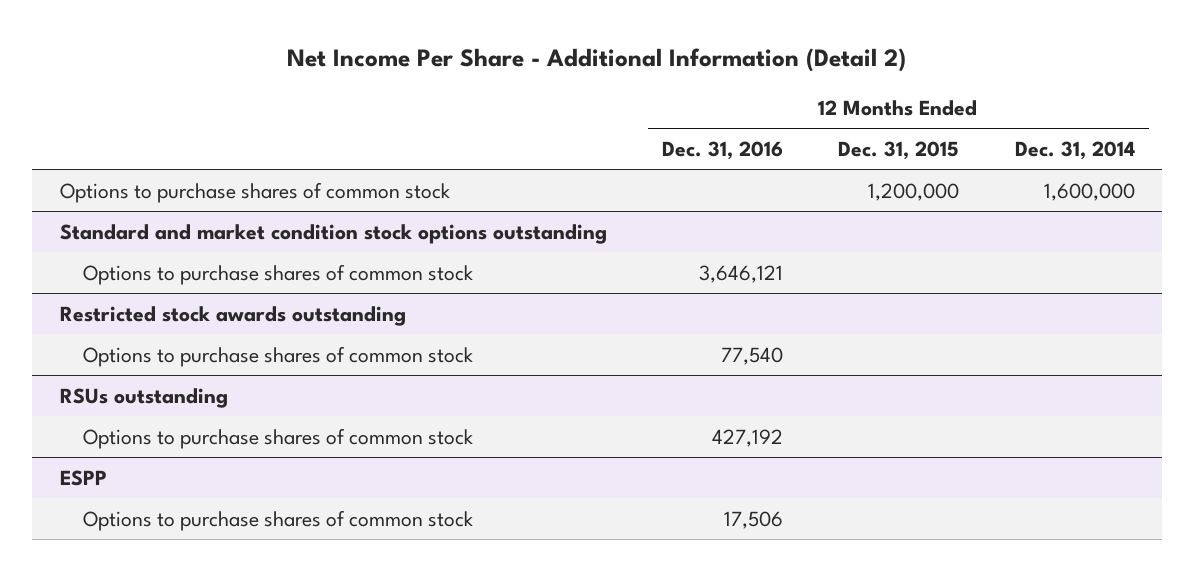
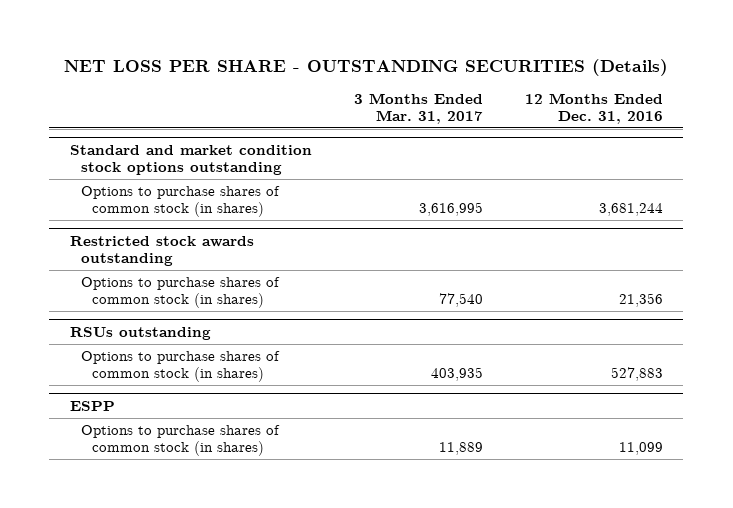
[287,47,907,72] Net Income Per Share - Additional Information (Detail 2) -> [64,58,669,76] NET LOSS PER SHARE - OUTSTANDING SECURITIES (Details)
[838,140,960,160] Dec. 31, 2015 -> none
[1014,140,1135,160] Dec. 31, 2014 -> none
none -> [353,92,483,124] 3 Months Ended Mar. 31, 2017
[59,181,450,203] Options to purchase shares of common stock -> none
[83,263,474,285] Options to purchase shares of common stock -> [81,186,281,218] Options to purchase shares of common stock (in shares)
[699,264,784,283] 3,646,121 -> [598,203,663,217] 3,681,244
[83,345,474,367] Options to purchase shares of common stock -> [81,277,281,309] Options to purchase shares of common stock (in shares)
[721,346,784,365] 77,540 -> [618,293,663,308] 21,356
[83,427,474,449] Options to purchase shares of common stock -> [81,351,281,383] Options to purchase shares of common stock (in shares)
[712,428,784,447] 427,192 -> [610,367,663,382] 527,883
[83,509,474,531] Options to purchase shares of common stock -> [81,425,281,457] Options to purchase shares of common stock (in shares)
[724,510,784,529] 17,506 -> [618,442,663,456] 11,099

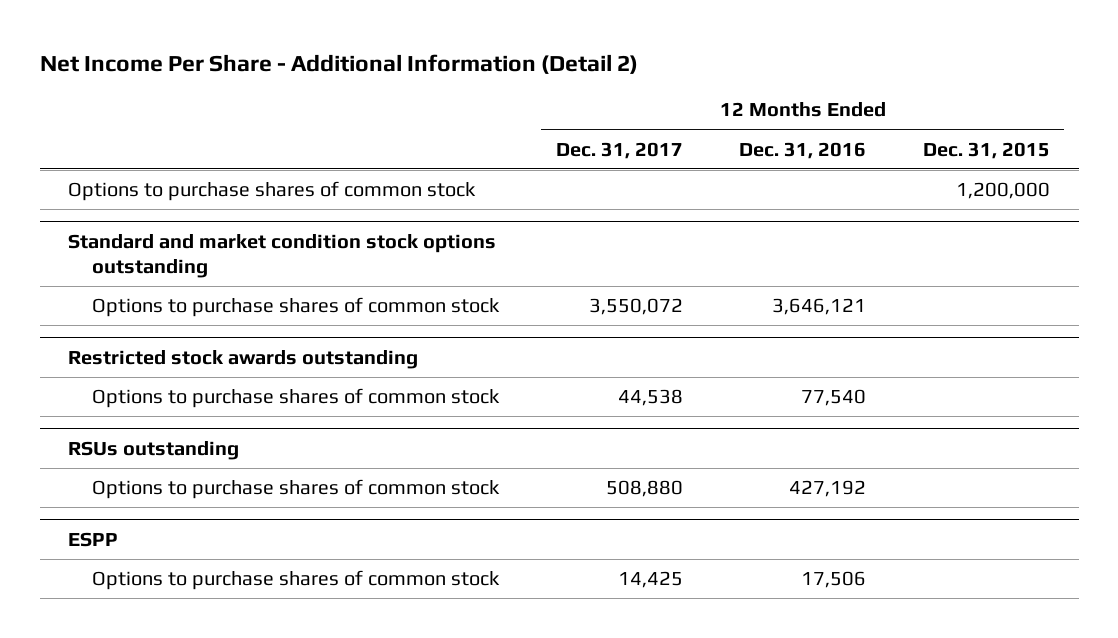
[64,58,669,76] NET LOSS PER SHARE - OUTSTANDING SECURITIES (Details) -> [39,53,638,74] Net Income Per Share - Additional Information (Detail 2)
[353,92,483,124] 3 Months Ended Mar. 31, 2017 -> none
none -> [555,141,683,159] Dec. 31, 2017
none -> [923,141,1051,159] Dec. 31, 2015
none -> [68,181,477,202] Options to purchase shares of common stock
[81,186,281,218] Options to purchase shares of common stock (in shares) -> [91,297,500,318] Options to purchase shares of common stock
[598,203,663,217] 3,681,244 -> [772,298,867,316] 3,646,121
[81,277,281,309] Options to purchase shares of common stock (in shares) -> [91,388,500,409] Options to purchase shares of common stock
[618,293,663,308] 21,356 -> [801,389,867,407] 77,540
[81,351,281,383] Options to purchase shares of common stock (in shares) -> [91,479,500,500] Options to purchase shares of common stock
[610,367,663,382] 527,883 -> [789,480,867,498] 427,192
[81,425,281,457] Options to purchase shares of common stock (in shares) -> [91,570,500,591] Options to purchase shares of common stock
[618,442,663,456] 11,099 -> [801,571,867,589] 17,506

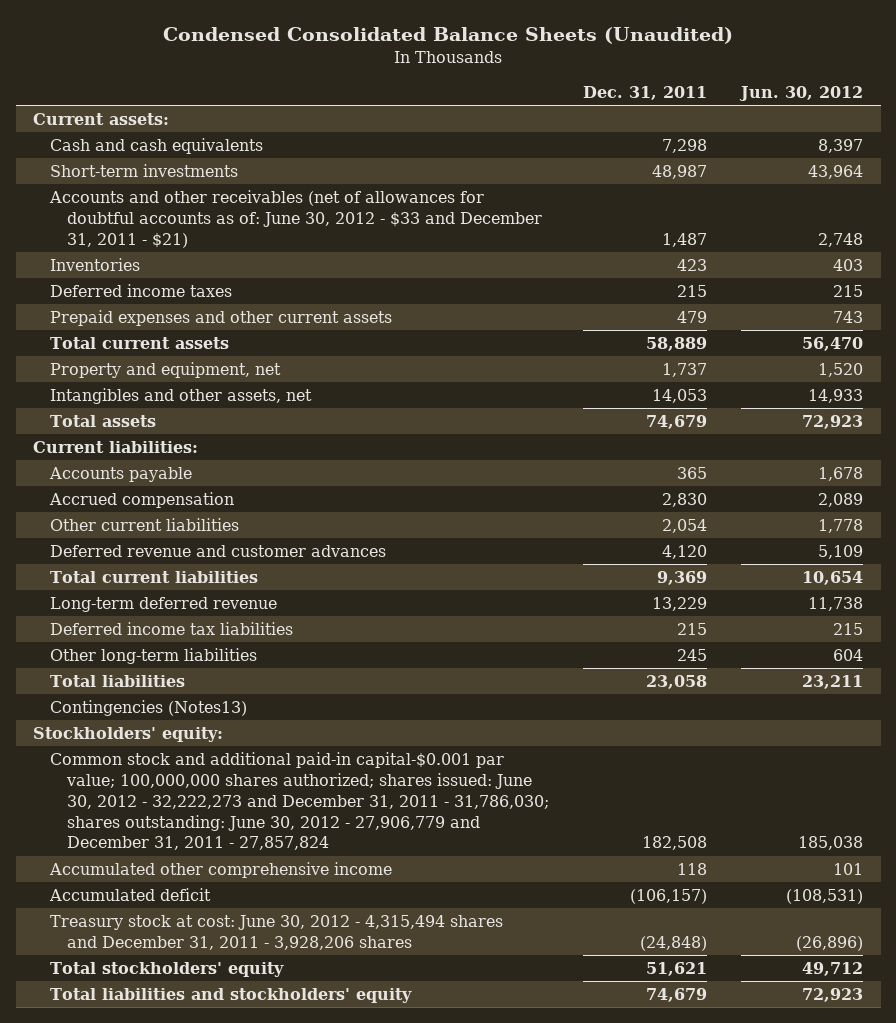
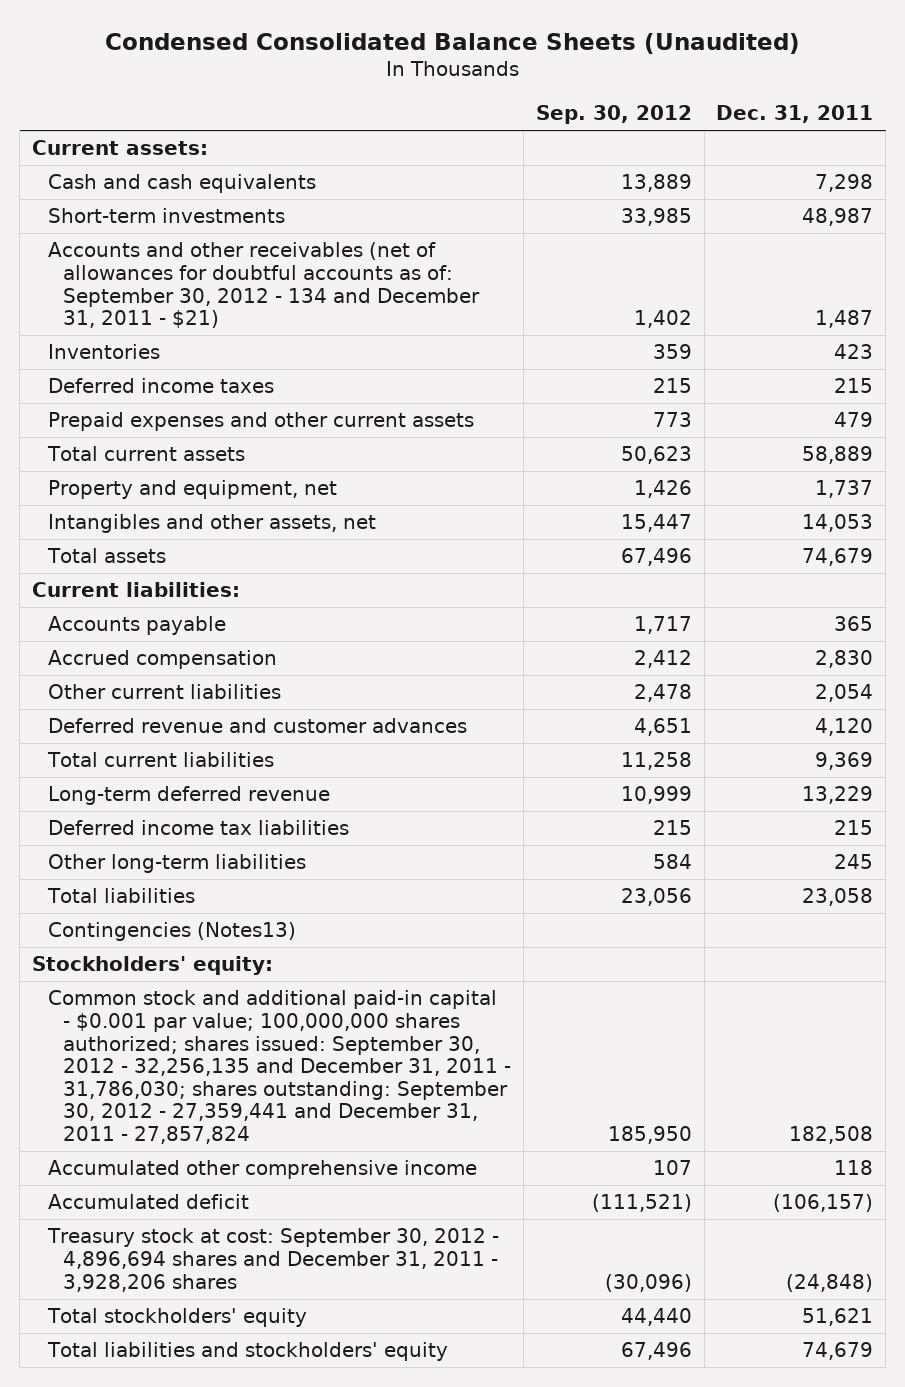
[739,85,864,101] Jun. 30, 2012 -> none
none -> [535,104,692,124] Sep. 30, 2012
[48,190,542,248] Accounts and other receivables (net of allowances for doubtful accounts as of: June 30, 2012 - $33 and December 31, 2011 - $21) -> [47,242,481,329] Accounts and other receivables (net of allowances for doubtful accounts as of: September 30, 2012 - 134 and December 31, 2011 - $21)
[49,752,549,851] Common stock and additional paid-in capital-$0.001 par value; 100,000,000 shares authorized; shares issued: June 30, 2012 - 32,222,273 and December 31, 2011 - 31,786,030; shares outstanding: June 30, 2012 - 27,906,779 and December 31, 2011 - 27,857,824 -> [47,990,512,1144] Common stock and additional paid-in capital - $0.001 par value; 100,000,000 shares authorized; shares issued: September 30, 2012 - 32,256,135 and December 31, 2011 - 31,786,030; shares outstanding: September 30, 2012 - 27,359,441 and December 31, 2011 - 27,857,824
[49,915,503,950] Treasury stock at cost: June 30, 2012 - 4,315,494 shares and December 31, 2011 - 3,928,206 shares -> [46,1228,499,1292] Treasury stock at cost: September 30, 2012 - 4,896,694 shares and December 31, 2011 - 3,928,206 shares

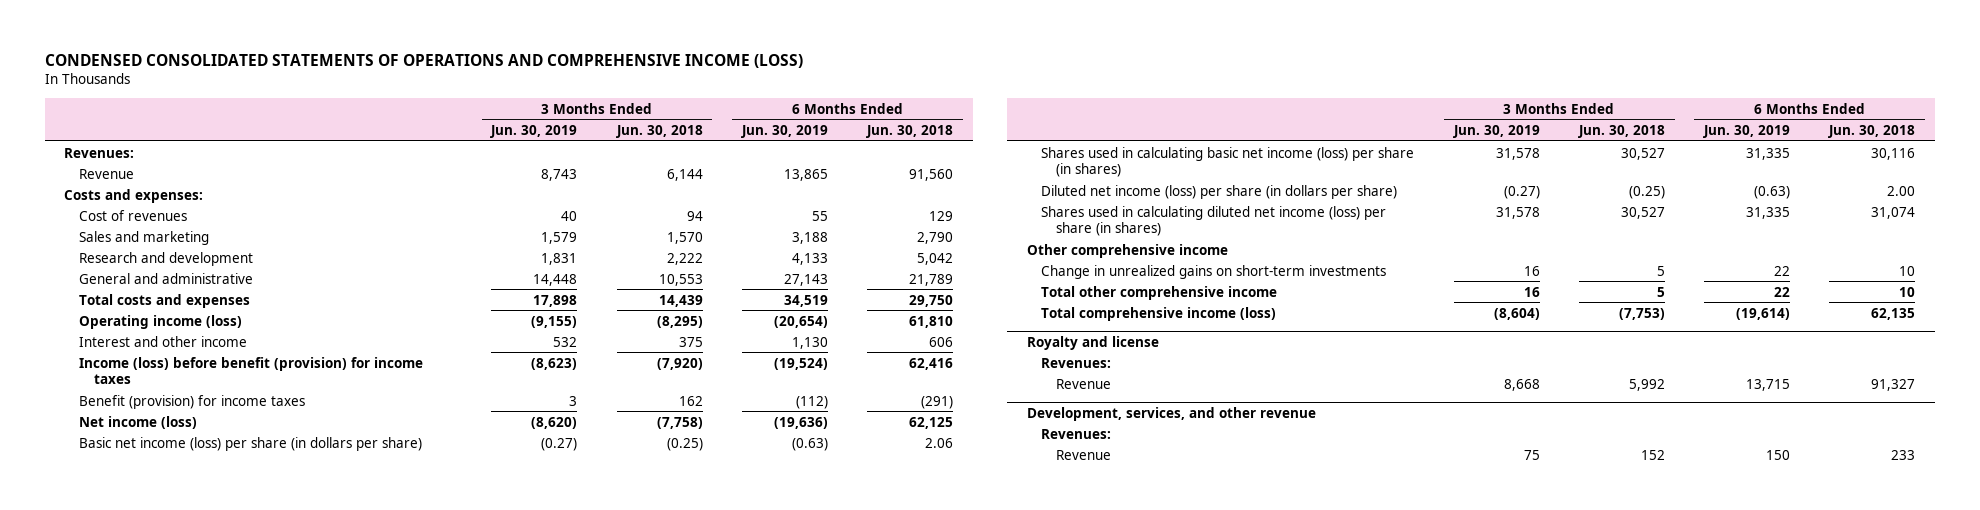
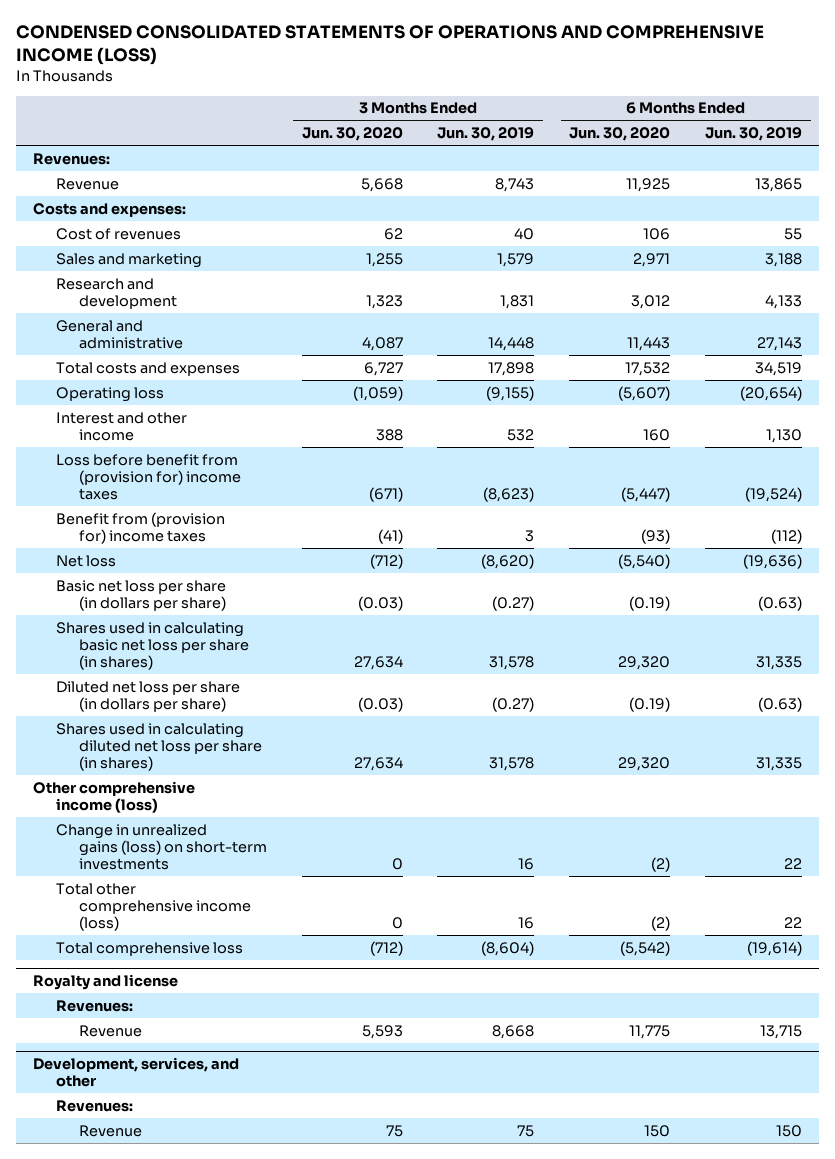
[615,125,703,139] Jun. 30, 2018 -> none
[866,125,954,139] Jun. 30, 2018 -> none
none -> [301,127,403,142] Jun. 30, 2020
none -> [569,127,671,142] Jun. 30, 2020
[79,314,243,329] Operating income (loss) -> [56,386,165,402] Operating loss
[79,356,424,384] Income (loss) before benefit (provision) for income taxes -> [56,453,241,500] Loss before benefit from (provision for) income taxes
[79,394,306,409] Benefit (provision) for income taxes -> [56,511,226,544] Benefit from (provision for) income taxes
[79,415,198,429] Net income (loss) -> [56,554,117,567] Net loss
[79,436,423,451] Basic net income (loss) per share (in dollars per share) -> [56,579,227,611] Basic net loss per share (in dollars per share)
[1041,146,1415,177] Shares used in calculating basic net income (loss) per share (in shares) -> [56,621,249,670] Shares used in calculating basic net loss per share (in shares)
[1041,184,1398,199] Diluted net income (loss) per share (in dollars per share) -> [56,680,241,712] Diluted net loss per share (in dollars per share)
[1041,205,1387,236] Shares used in calculating diluted net income (loss) per share (in shares) -> [56,722,262,771] Shares used in calculating diluted net loss per share (in shares)
[1026,243,1228,258] Other comprehensive income -> [33,780,196,813] Other comprehensive income (loss)
[1041,264,1387,279] Change in unrealized gains on short-term investments -> [56,823,267,870] Change in unrealized gains (loss) on short-term investments
[1041,285,1278,300] Total other comprehensive income -> [56,882,251,931] Total other comprehensive income (loss)
[1041,306,1277,321] Total comprehensive income (loss) -> [56,941,244,956] Total comprehensive loss
[1026,406,1316,421] Development, services, and other revenue -> [33,1057,240,1088] Development, services, and other

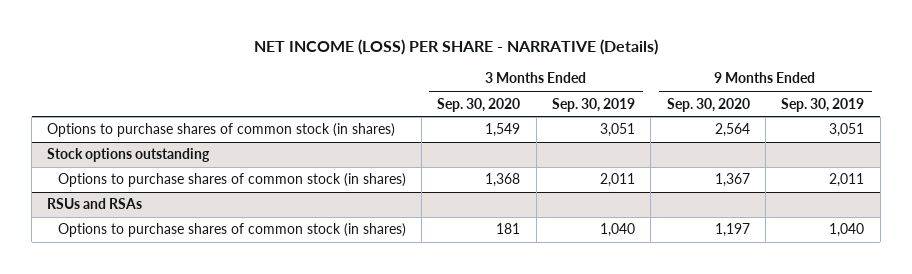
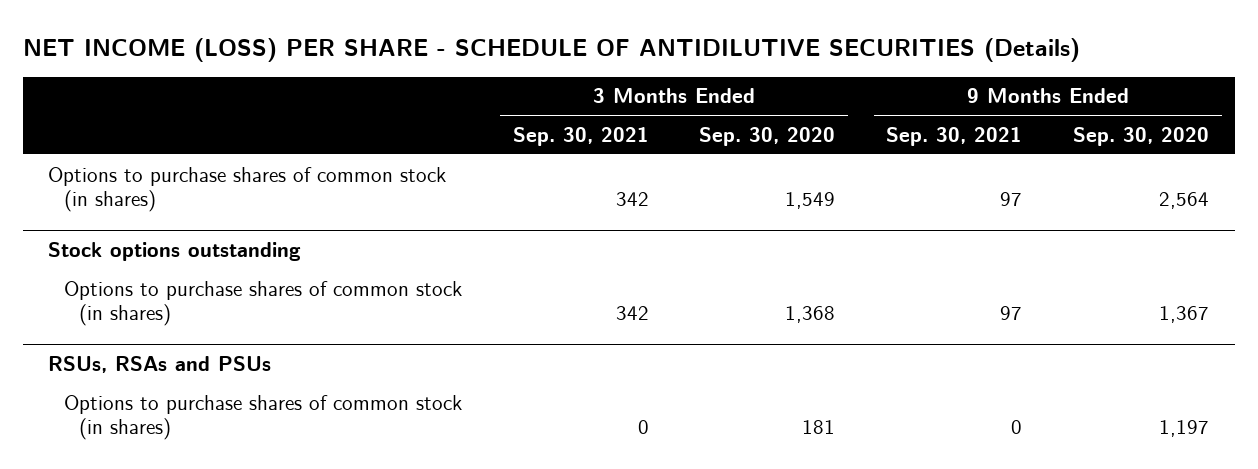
[253,39,658,56] NET INCOME (LOSS) PER SHARE - NARRATIVE (Details) -> [22,37,1080,62] NET INCOME (LOSS) PER SHARE - SCHEDULE OF ANTIDILUTIVE SECURITIES (Details)
[551,97,635,112] Sep. 30, 2019 -> none
[781,97,865,112] Sep. 30, 2019 -> none
none -> [512,126,649,146] Sep. 30, 2021
none -> [886,126,1023,146] Sep. 30, 2021
[47,198,143,210] RSUs and RSAs -> [48,355,272,373] RSUs, RSAs and PSUs

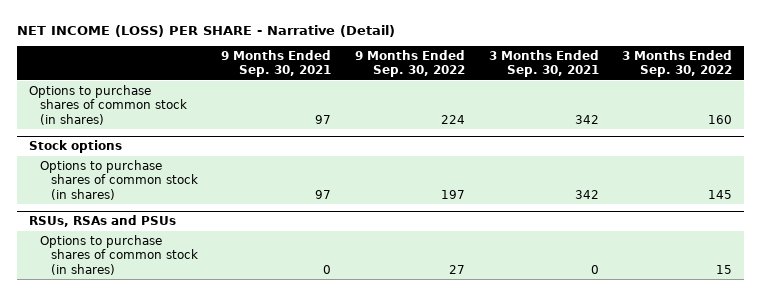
[22,37,1080,62] NET INCOME (LOSS) PER SHARE - SCHEDULE OF ANTIDILUTIVE SECURITIES (Details) -> [17,24,396,37] NET INCOME (LOSS) PER SHARE - Narrative (Detail)
[699,126,836,146] Sep. 30, 2020 -> none
[1073,126,1210,146] Sep. 30, 2020 -> none
none -> [355,49,466,78] 9 Months Ended Sep. 30, 2022
none -> [622,49,733,78] 3 Months Ended Sep. 30, 2022
[48,241,302,261] Stock options outstanding -> [28,140,122,154] Stock options

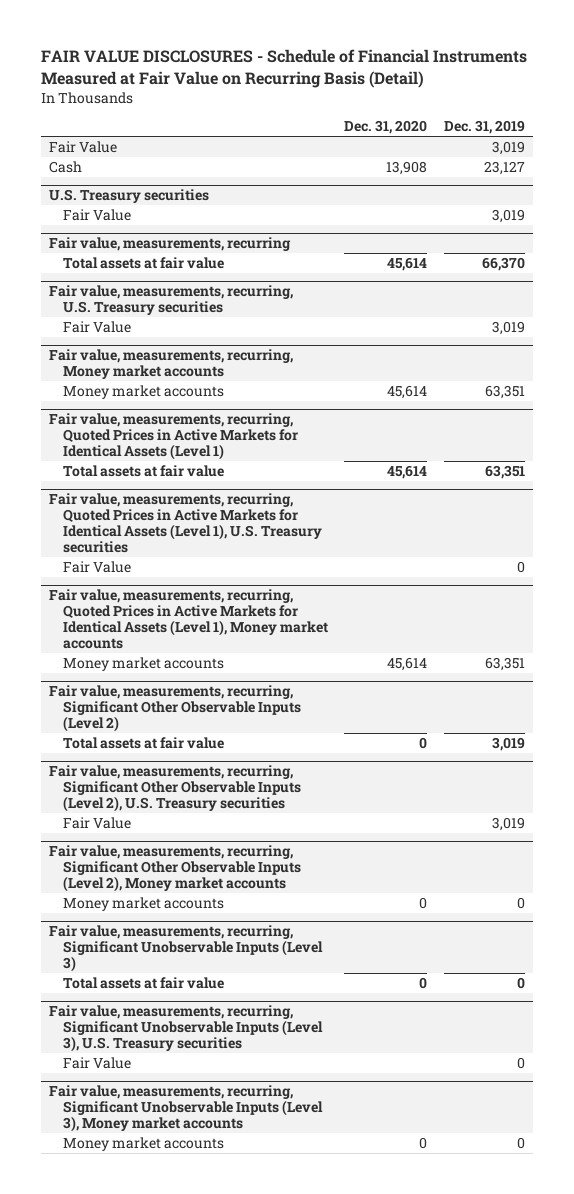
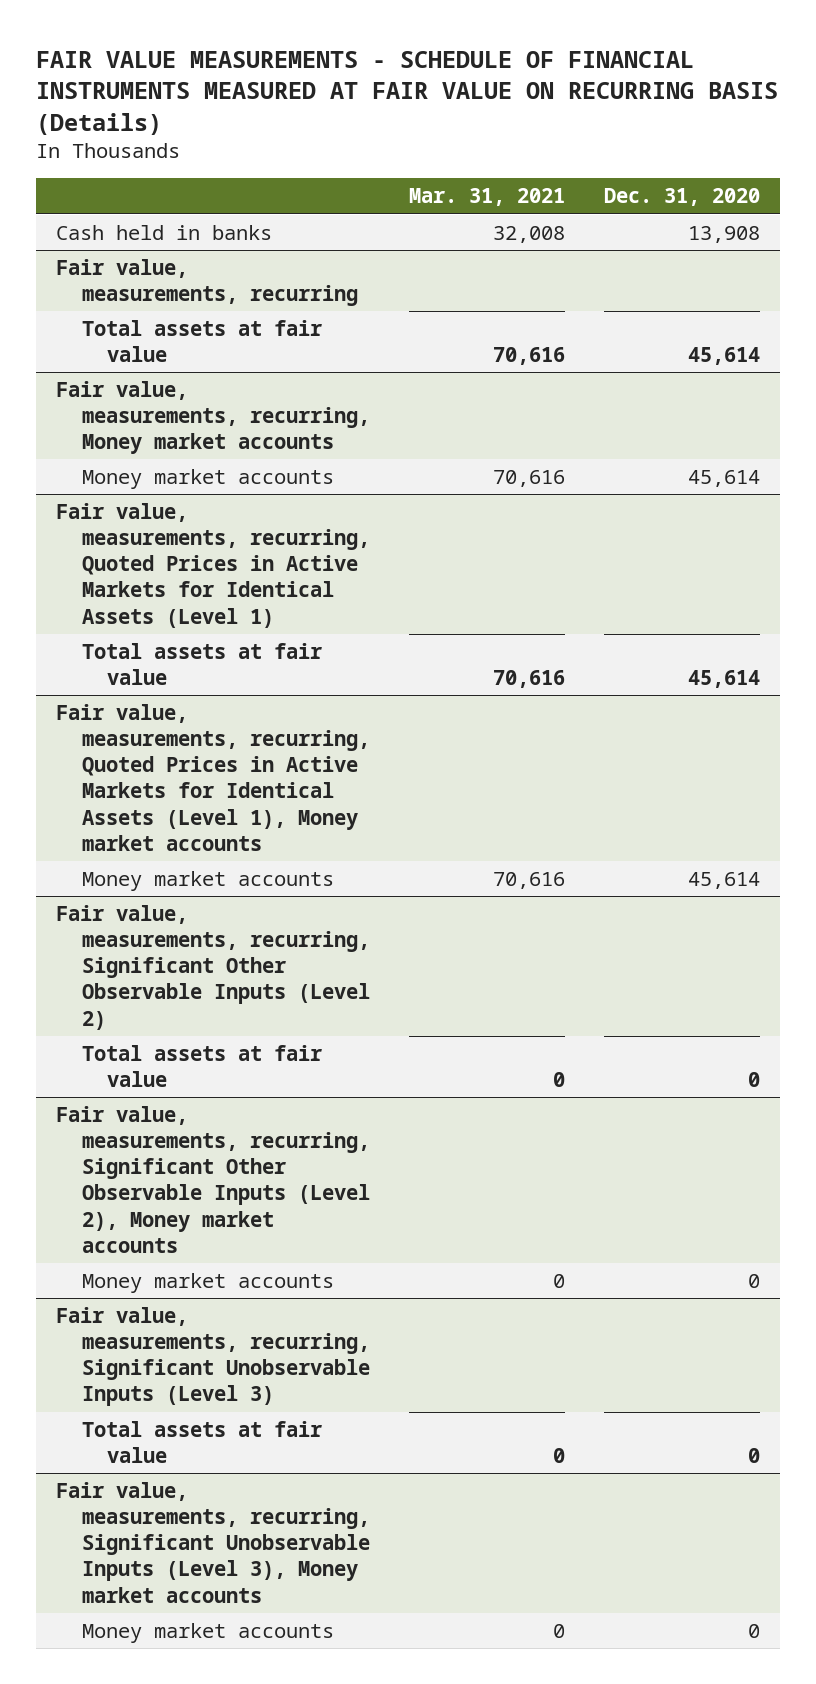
[40,49,527,88] FAIR VALUE DISCLOSURES - Schedule of Financial Instruments Measured at Fair Value on Recurring Basis (Detail) -> [36,50,779,135] FAIR VALUE MEASUREMENTS - SCHEDULE OF FINANCIAL INSTRUMENTS MEASURED AT FAIR VALUE ON RECURRING BASIS (Details)
[443,120,525,135] Dec. 31, 2019 -> none
none -> [408,188,565,207] Mar. 31, 2021
[48,140,117,153] Fair Value -> none
[48,188,209,203] U.S. Treasury securities -> none
[63,208,132,221] Fair Value -> none
[48,160,82,173] Cash -> [55,224,272,240] Cash held in banks
[48,284,293,315] Fair value, measurements, recurring, U.S. Treasury securities -> none
[63,320,132,333] Fair Value -> none
[48,492,323,553] Fair value, measurements, recurring, Quoted Prices in Active Markets for Identical Assets (Level 1), U.S. Treasury securities -> none
[63,560,132,573] Fair Value -> none
[48,764,302,812] Fair value, measurements, recurring, Significant Other Observable Inputs (Level 2), U.S. Treasury securities -> none
[63,816,132,829] Fair Value -> none
[48,1004,324,1052] Fair value, measurements, recurring, Significant Unobservable Inputs (Level 3), U.S. Treasury securities -> none
[63,1056,132,1069] Fair Value -> none

